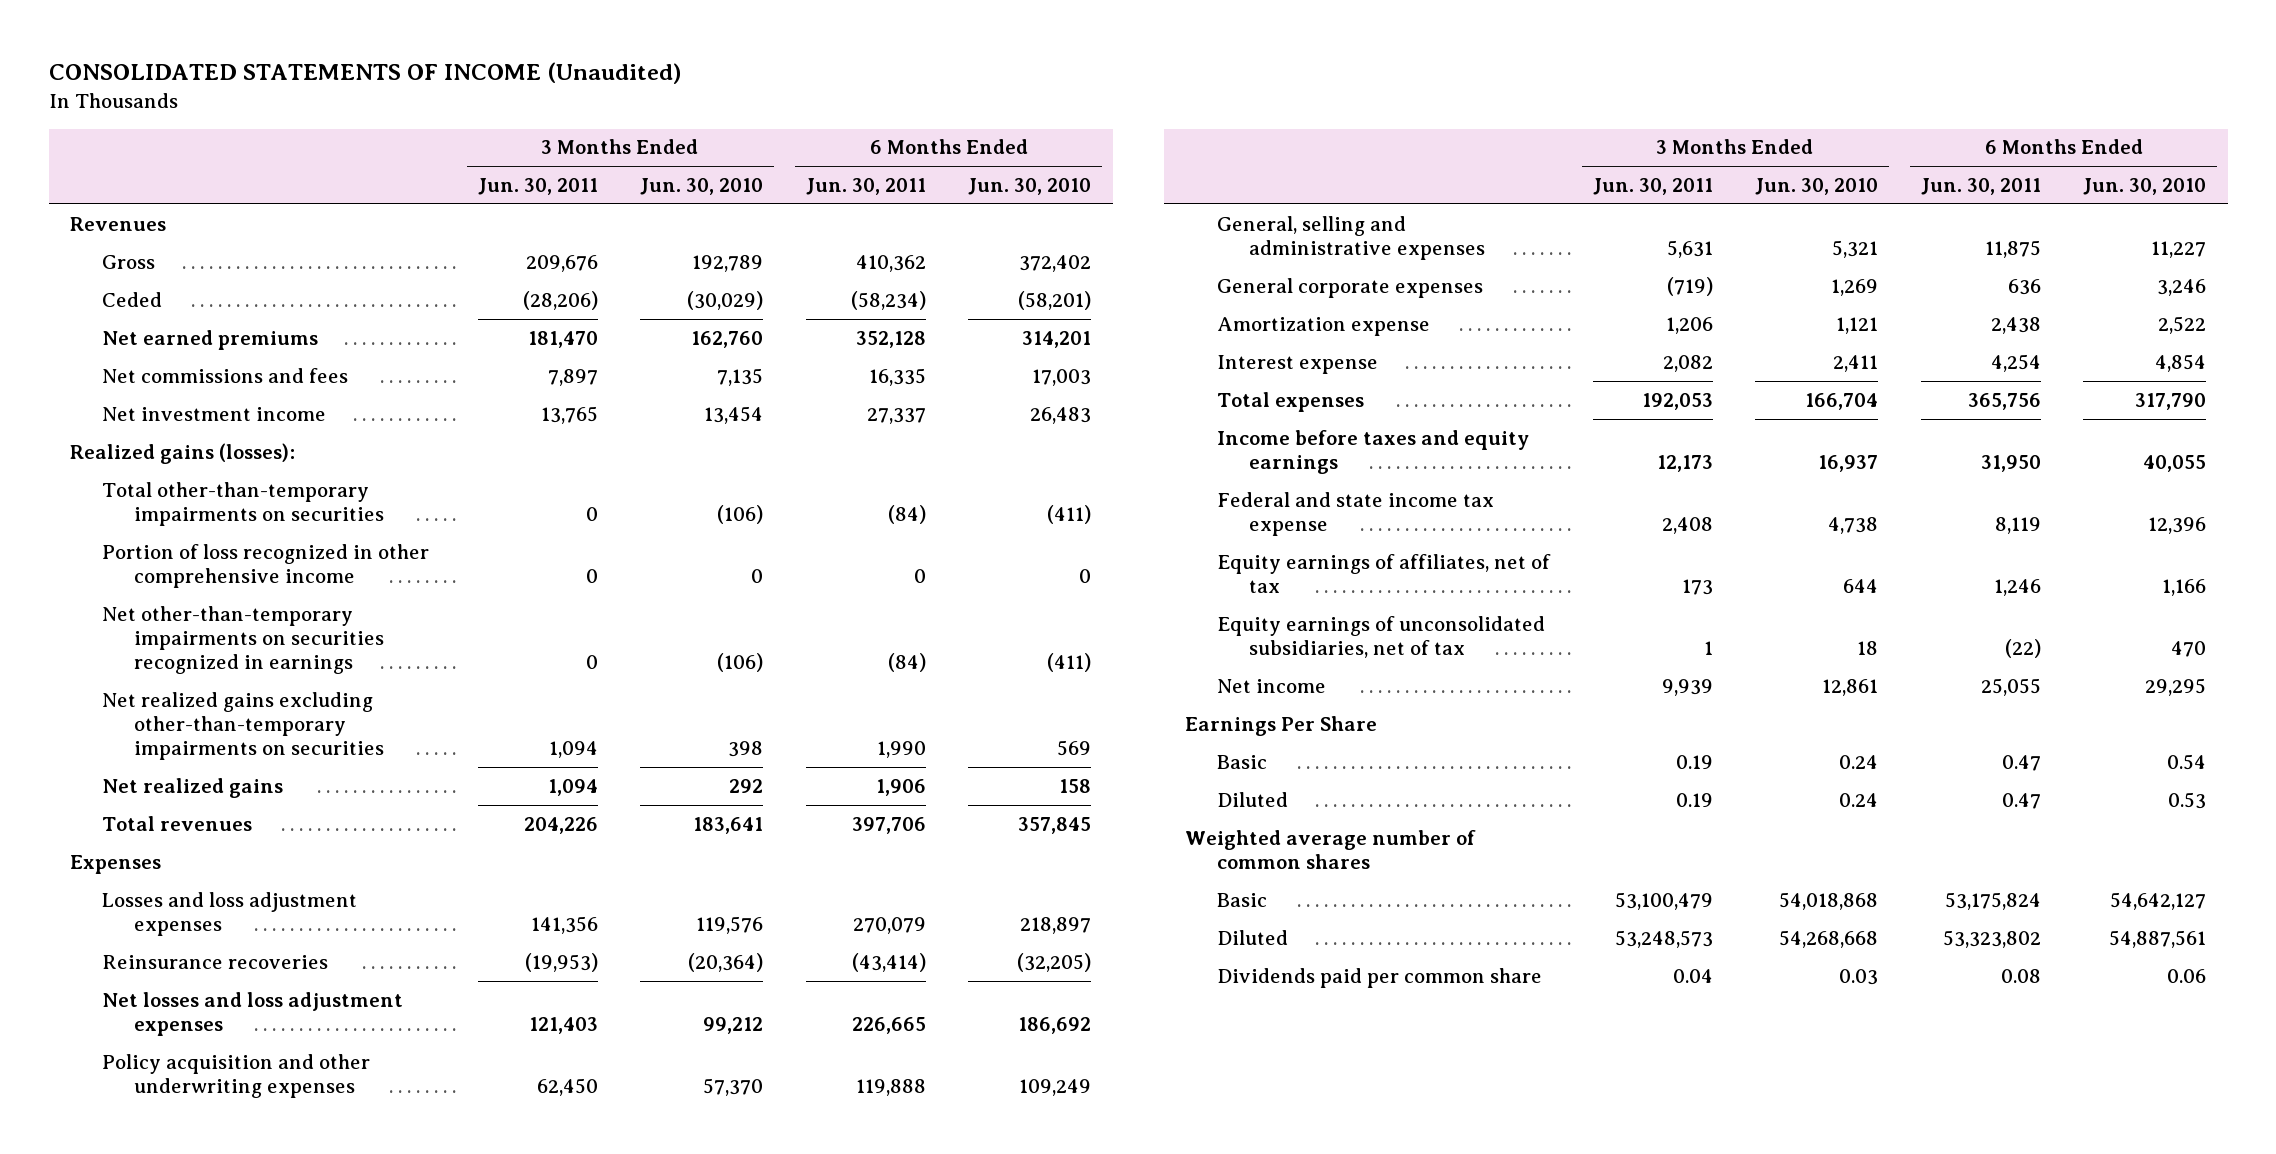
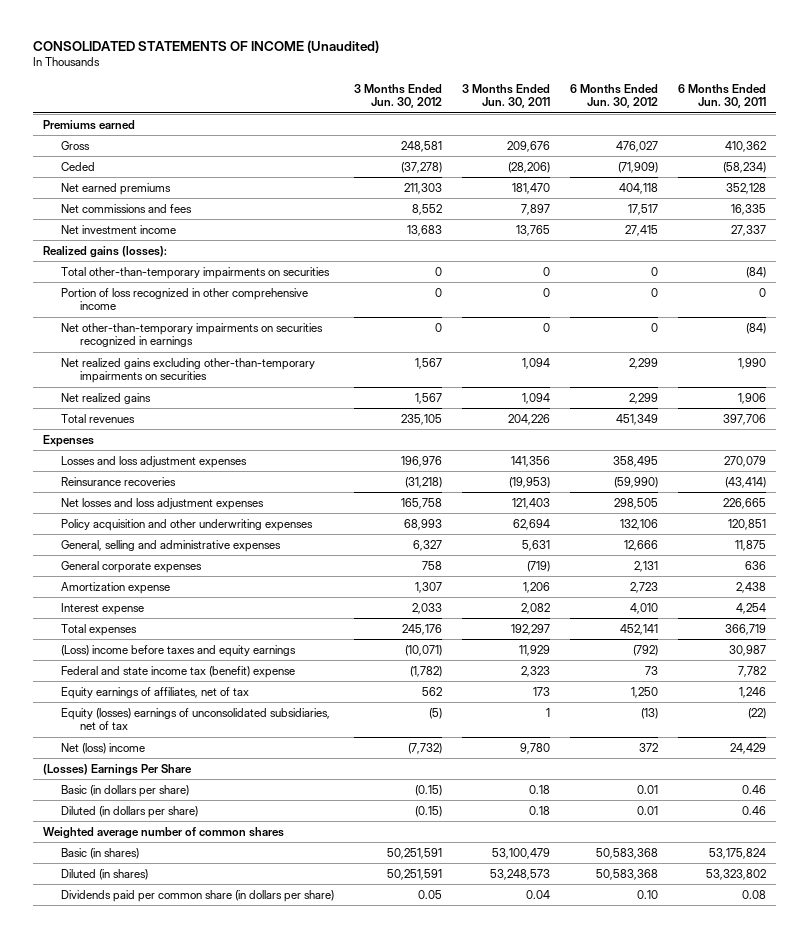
[640,178,764,196] Jun. 30, 2010 -> none
[968,178,1092,196] Jun. 30, 2010 -> none
none -> [354,83,443,109] 3 Months Ended Jun. 30, 2012
none -> [570,83,659,109] 6 Months Ended Jun. 30, 2012
[69,216,166,231] Revenues -> none
none -> [42,119,135,130] Premiums earned
[536,1077,598,1096] 62,450 -> [513,518,551,530] 62,694
[855,1078,926,1096] 119,888 -> [728,518,767,530] 120,851
[1641,392,1713,410] 192,053 -> [511,623,551,635] 192,297
[1967,392,2041,410] 365,756 -> [725,623,767,635] 366,719
[1217,429,1530,474] Income before taxes and equity earnings -> [61,644,297,657] (Loss) income before taxes and equity earnings
[1656,454,1713,472] 12,173 -> [519,644,551,656] 11,929
[1980,454,2041,472] 31,950 -> [729,644,767,656] 30,987
[1217,491,1495,536] Federal and state income tax expense -> [61,665,296,678] Federal and state income tax (benefit) expense
[1661,516,1713,534] 2,408 -> [521,665,551,677] 2,323
[1994,516,2041,534] 8,119 -> [738,665,767,677] 7,782
[1217,615,1546,658] Equity earnings of unconsolidated subsidiaries, net of tax -> [61,707,331,731] Equity (losses) earnings of unconsolidated subsidiaries, net of tax
[1217,678,1327,693] Net income -> [61,742,146,754] Net (loss) income
[1661,678,1713,696] 9,939 -> [520,742,551,754] 9,780
[1980,677,2041,696] 25,055 -> [730,742,767,754] 24,429
[1185,715,1378,736] Earnings Per Share -> [42,763,192,776] (Losses) Earnings Per Share
[1217,754,1268,769] Basic -> [61,784,190,797] Basic (in dollars per share)
[1675,754,1713,769] 0.19 -> [529,784,551,794] 0.18
[2001,754,2041,771] 0.47 -> [742,784,767,794] 0.46
[1217,791,1289,807] Diluted -> [61,805,199,818] Diluted (in dollars per share)
[1675,792,1713,807] 0.19 -> [529,805,551,815] 0.18
[2001,792,2041,809] 0.47 -> [742,805,767,815] 0.46
[1217,892,1268,907] Basic -> [61,847,140,859] Basic (in shares)
[1217,929,1289,945] Diluted -> [61,868,149,880] Diluted (in shares)
[1217,967,1543,988] Dividends paid per common share -> [61,889,335,902] Dividends paid per common share (in dollars per share)

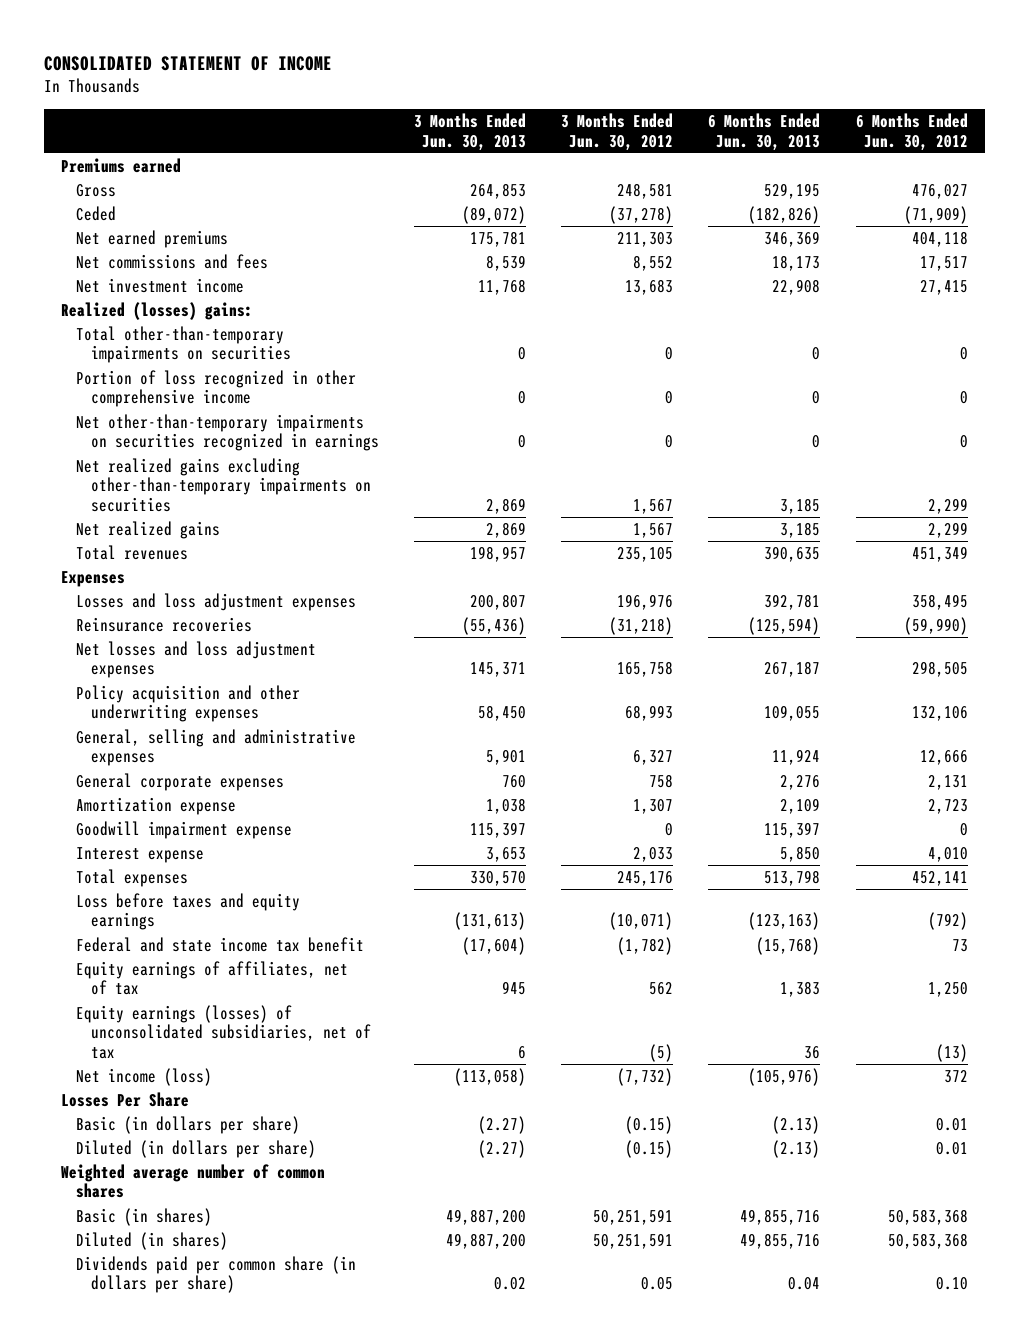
[32,39,379,53] CONSOLIDATED STATEMENTS OF INCOME (Unaudited) -> [43,55,332,71] CONSOLIDATED STATEMENT OF INCOME
[462,83,551,109] 3 Months Ended Jun. 30, 2011 -> none
[678,83,767,109] 6 Months Ended Jun. 30, 2011 -> none
none -> [413,113,526,151] 3 Months Ended Jun. 30, 2013
none -> [708,113,821,151] 6 Months Ended Jun. 30, 2013
[42,245,167,258] Realized gains (losses): -> [61,301,254,320] Realized (losses) gains:
none -> [75,820,292,839] Goodwill impairment expense
[61,644,297,657] (Loss) income before taxes and equity earnings -> [75,892,300,931] Loss before taxes and equity earnings
[61,665,296,678] Federal and state income tax (benefit) expense -> [75,936,364,952] Federal and state income tax benefit
[61,707,331,731] Equity (losses) earnings of unconsolidated subsidiaries, net of tax -> [75,1004,371,1059] Equity earnings (losses) of unconsolidated subsidiaries, net of tax
[61,742,146,754] Net (loss) income -> [75,1067,212,1086] Net income (loss)
[42,763,192,776] (Losses) Earnings Per Share -> [61,1091,190,1107] Losses Per Share

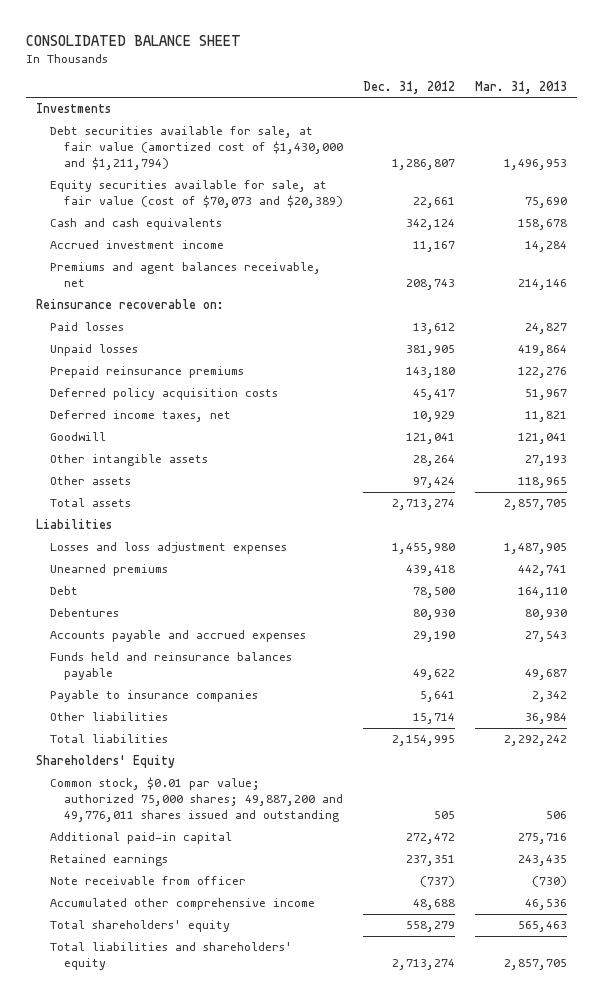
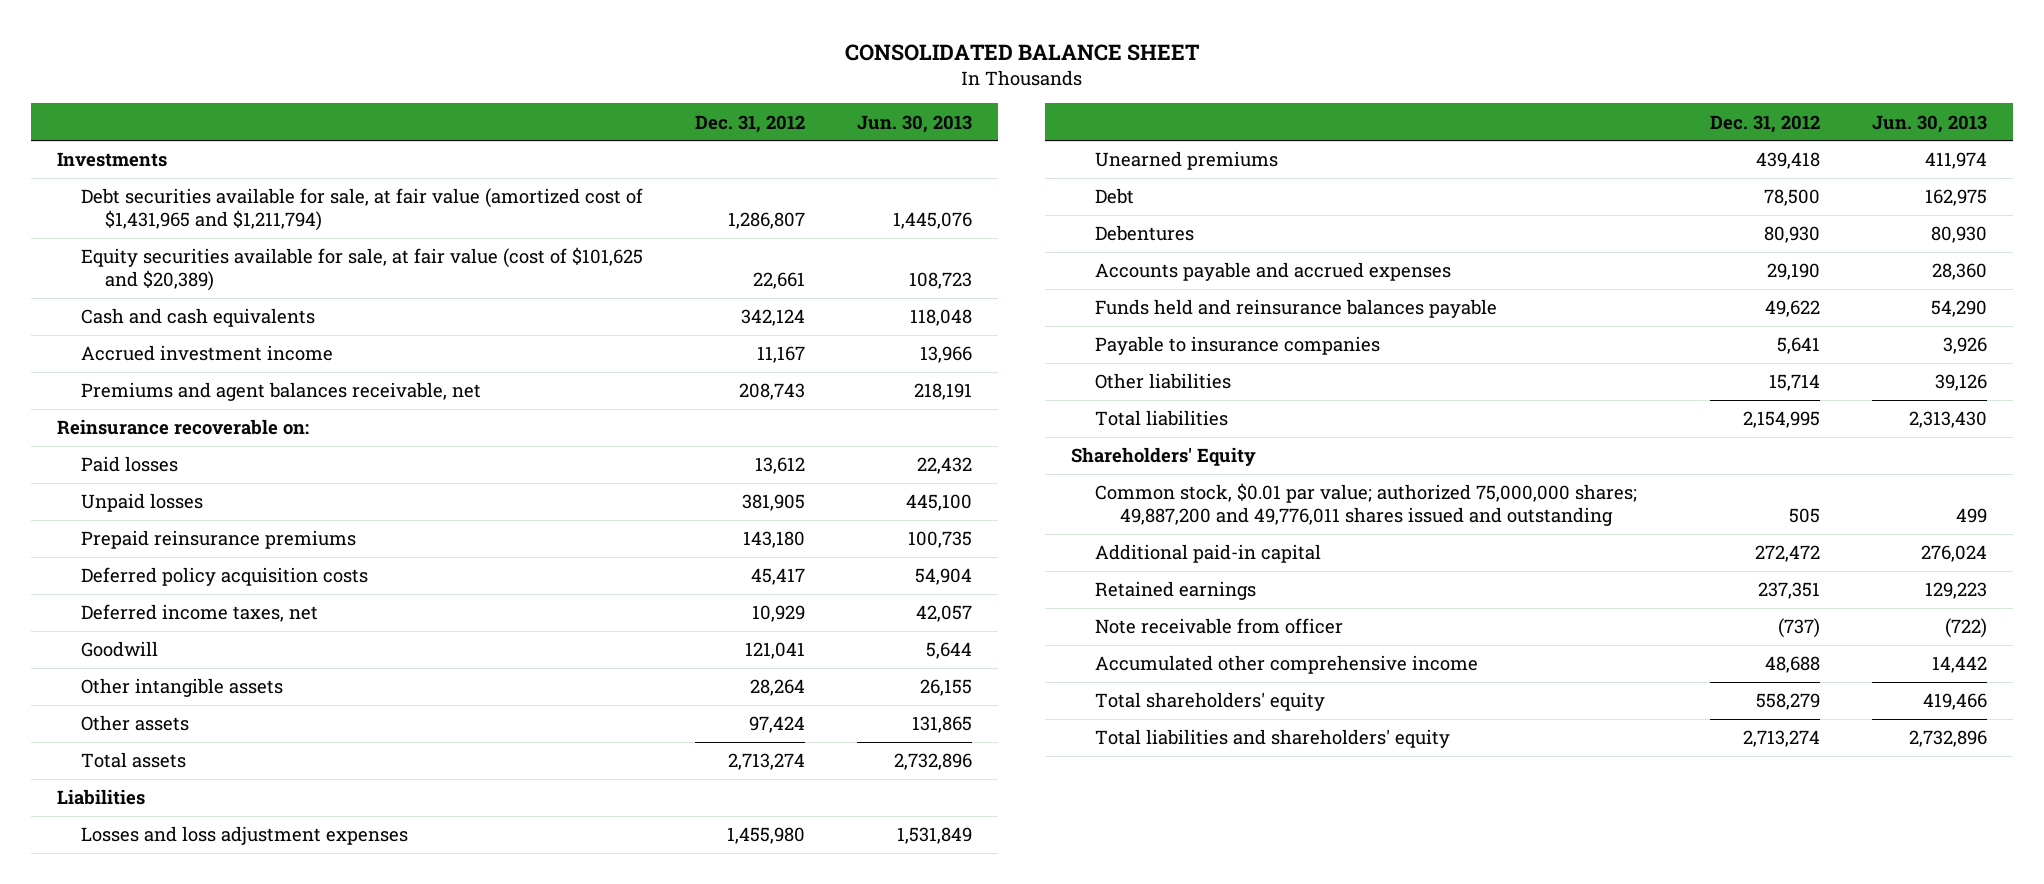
[475,80,568,94] Mar. 31, 2013 -> none
none -> [857,114,973,133] Jun. 30, 2013
[50,126,343,171] Debt securities available for sale, at fair value (amortized cost of $1,430,000 and $1,211,794) -> [81,188,644,232] Debt securities available for sale, at fair value (amortized cost of $1,431,965 and $1,211,794)
[50,180,343,209] Equity securities available for sale, at fair value (cost of $70,073 and $20,389) -> [81,247,644,292] Equity securities available for sale, at fair value (cost of $101,625 and $20,389)
[50,777,343,823] Common stock, $0.01 par value; authorized 75,000 shares; 49,887,200 and 49,776,011 shares issued and outstanding -> [1095,483,1638,527] Common stock, $0.01 par value; authorized 75,000,000 shares; 49,887,200 and 49,776,011 shares issued and outstanding

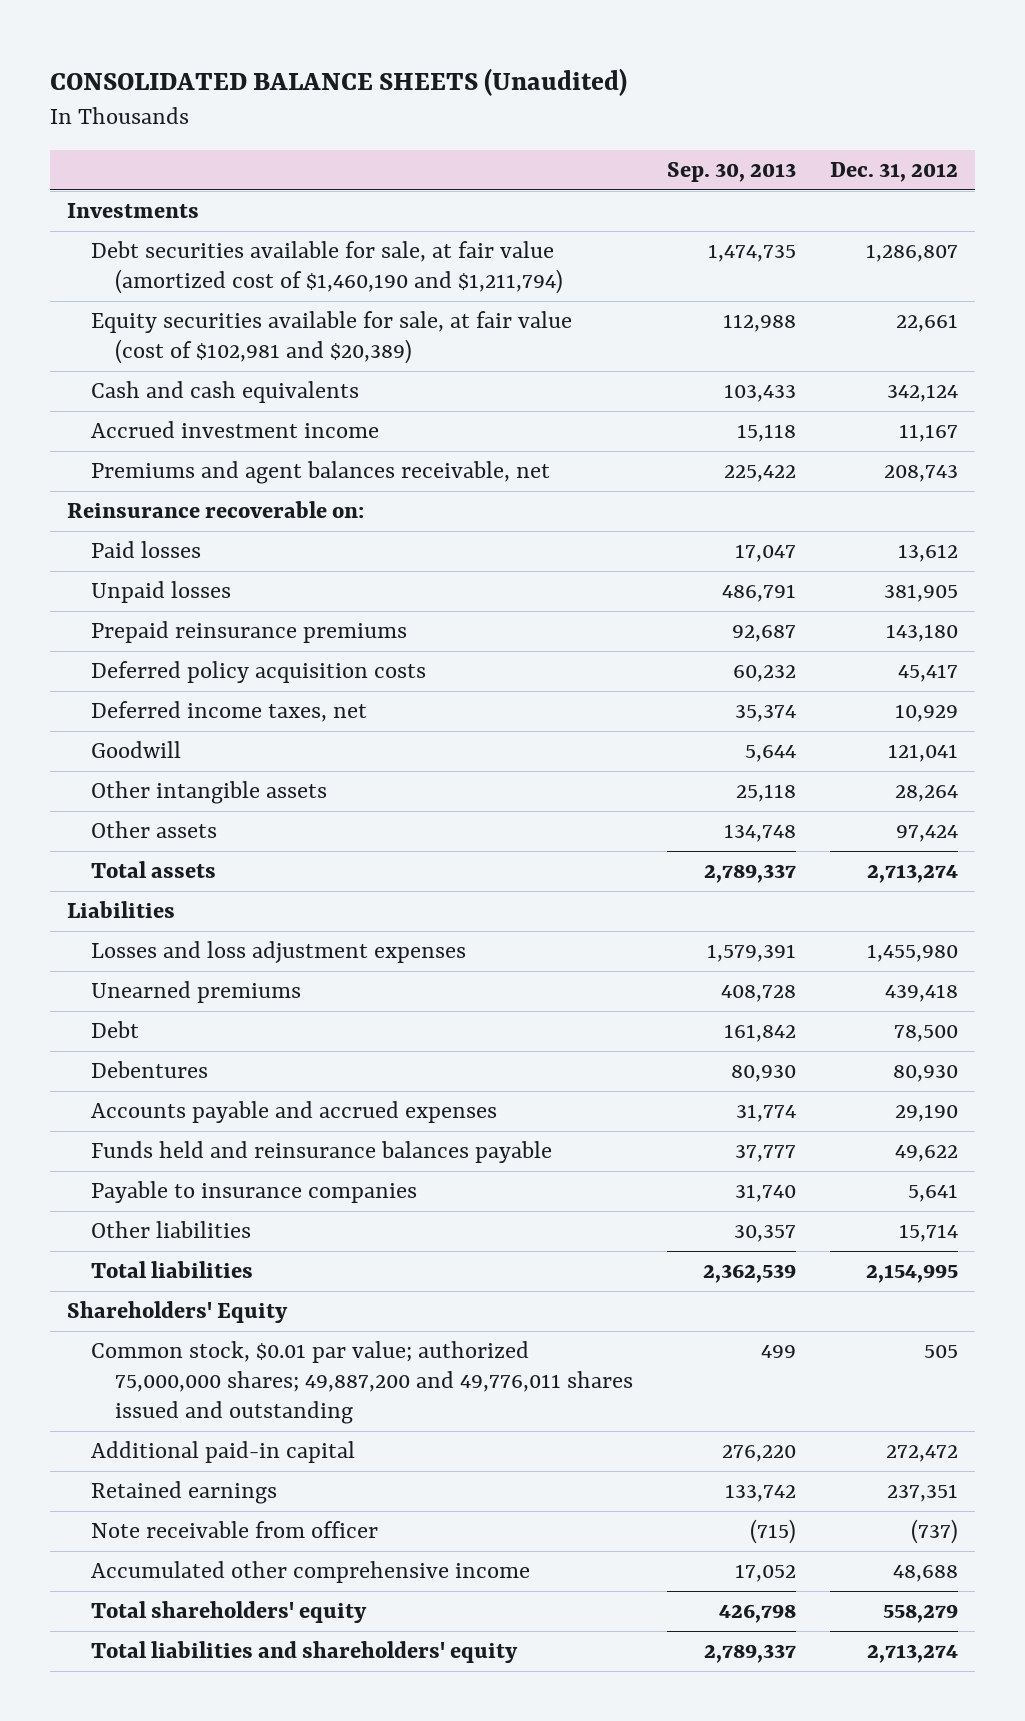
[844,43,1200,61] CONSOLIDATED BALANCE SHEET -> [49,67,627,96] CONSOLIDATED BALANCE SHEETS (Unaudited)
[857,114,973,133] Jun. 30, 2013 -> none
none -> [666,162,796,183] Sep. 30, 2013
[81,188,644,232] Debt securities available for sale, at fair value (amortized cost of $1,431,965 and $1,211,794) -> [90,241,563,295] Debt securities available for sale, at fair value (amortized cost of $1,460,190 and $1,211,794)
[81,247,644,292] Equity securities available for sale, at fair value (cost of $101,625 and $20,389) -> [90,311,572,365] Equity securities available for sale, at fair value (cost of $102,981 and $20,389)

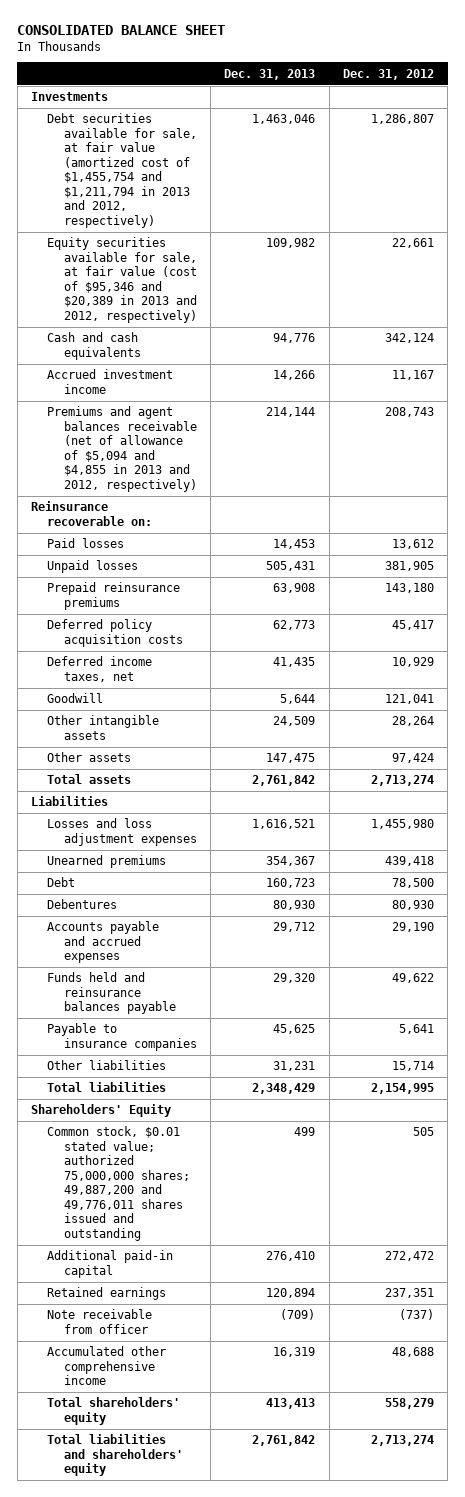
[49,67,627,96] CONSOLIDATED BALANCE SHEETS (Unaudited) -> [17,25,226,36] CONSOLIDATED BALANCE SHEET
[666,162,796,183] Sep. 30, 2013 -> none
none -> [224,68,316,80] Dec. 31, 2013
[90,241,563,295] Debt securities available for sale, at fair value (amortized cost of $1,460,190 and $1,211,794) -> [47,113,197,228] Debt securities available for sale, at fair value (amortized cost of $1,455,754 and $1,211,794 in 2013 and 2012, respectively)
[90,311,572,365] Equity securities available for sale, at fair value (cost of $102,981 and $20,389) -> [47,237,197,323] Equity securities available for sale, at fair value (cost of $95,346 and $20,389 in 2013 and 2012, respectively)
[90,461,550,485] Premiums and agent balances receivable, net -> [47,406,197,492] Premiums and agent balances receivable (net of allowance of $5,094 and $4,855 in 2013 and 2012, respectively)
[90,1341,633,1425] Common stock, $0.01 par value; authorized 75,000,000 shares; 49,887,200 and 49,776,011 shares issued and outstanding -> [47,1126,190,1241] Common stock, $0.01 stated value; authorized 75,000,000 shares; 49,887,200 and 49,776,011 shares issued and outstanding

